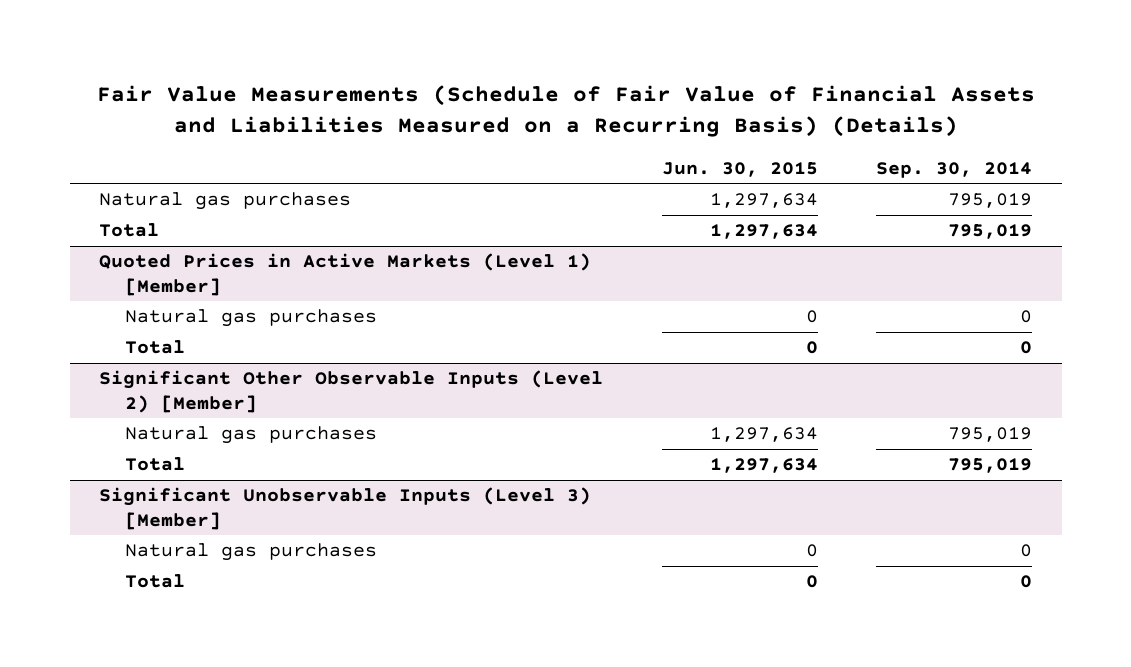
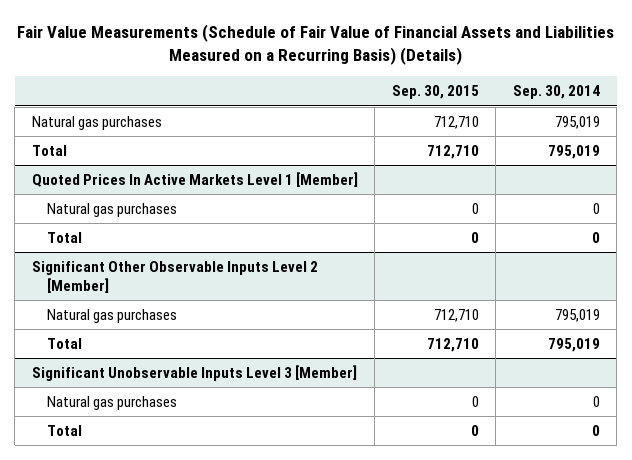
[661,161,818,177] Jun. 30, 2015 -> none
none -> [391,85,479,100] Sep. 30, 2015
[99,253,592,296] Quoted Prices in Active Markets (Level 1) [Member] -> [31,171,358,187] Quoted Prices In Active Markets Level 1 [Member]
[99,370,604,413] Significant Other Observable Inputs (Level 2) [Member] -> [31,260,318,294] Significant Other Observable Inputs Level 2 [Member]
[99,487,592,530] Significant Unobservable Inputs (Level 3) [Member] -> [31,364,357,381] Significant Unobservable Inputs Level 3 [Member]

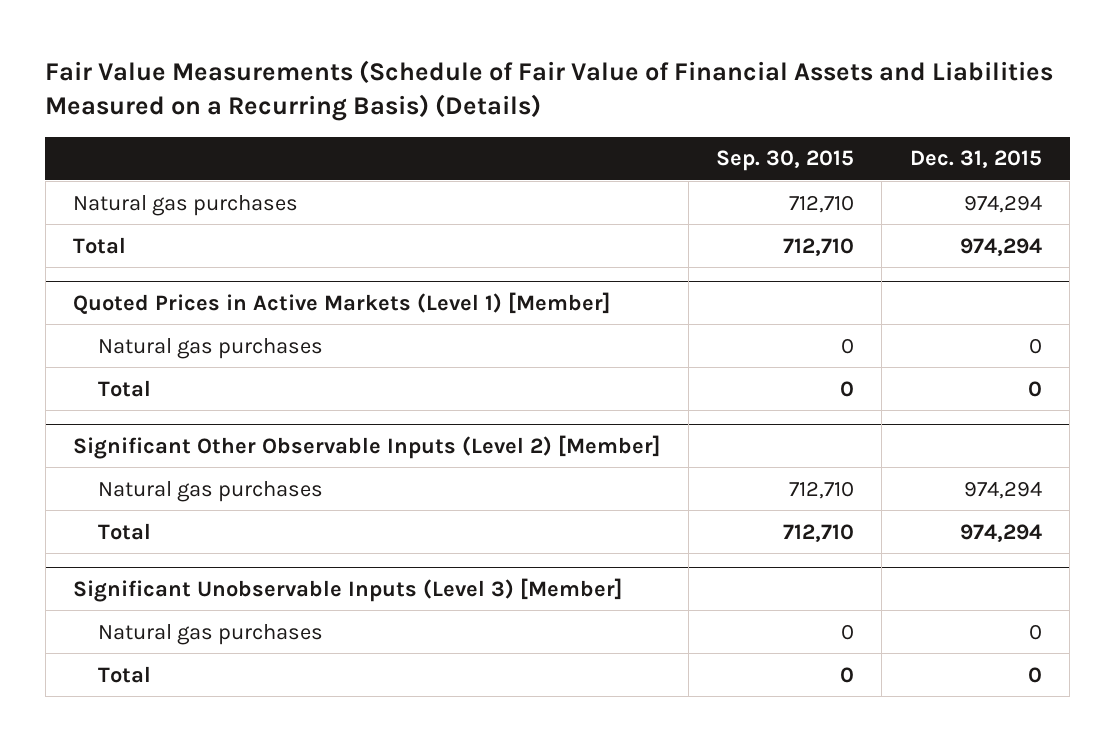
[512,85,600,100] Sep. 30, 2014 -> none
none -> [909,150,1042,169] Dec. 31, 2015
[31,171,358,187] Quoted Prices In Active Markets Level 1 [Member] -> [73,291,611,314] Quoted Prices in Active Markets (Level 1) [Member]
[31,260,318,294] Significant Other Observable Inputs Level 2 [Member] -> [73,434,661,459] Significant Other Observable Inputs (Level 2) [Member]
[31,364,357,381] Significant Unobservable Inputs Level 3 [Member] -> [73,577,623,602] Significant Unobservable Inputs (Level 3) [Member]

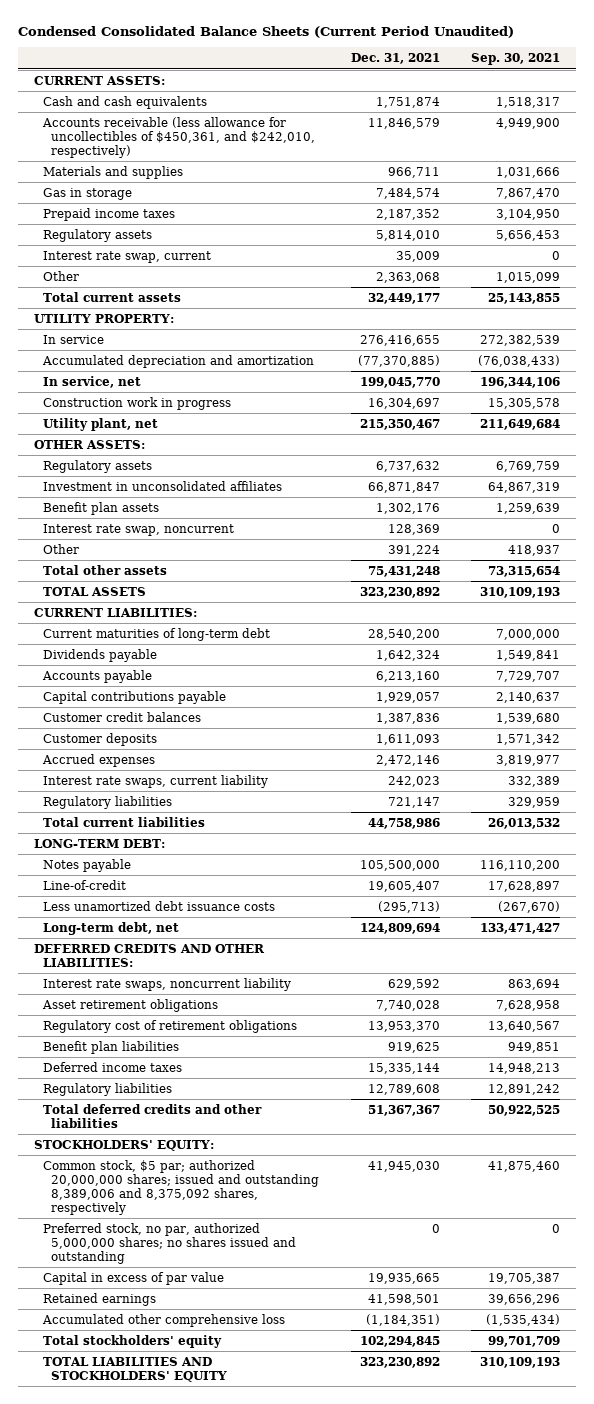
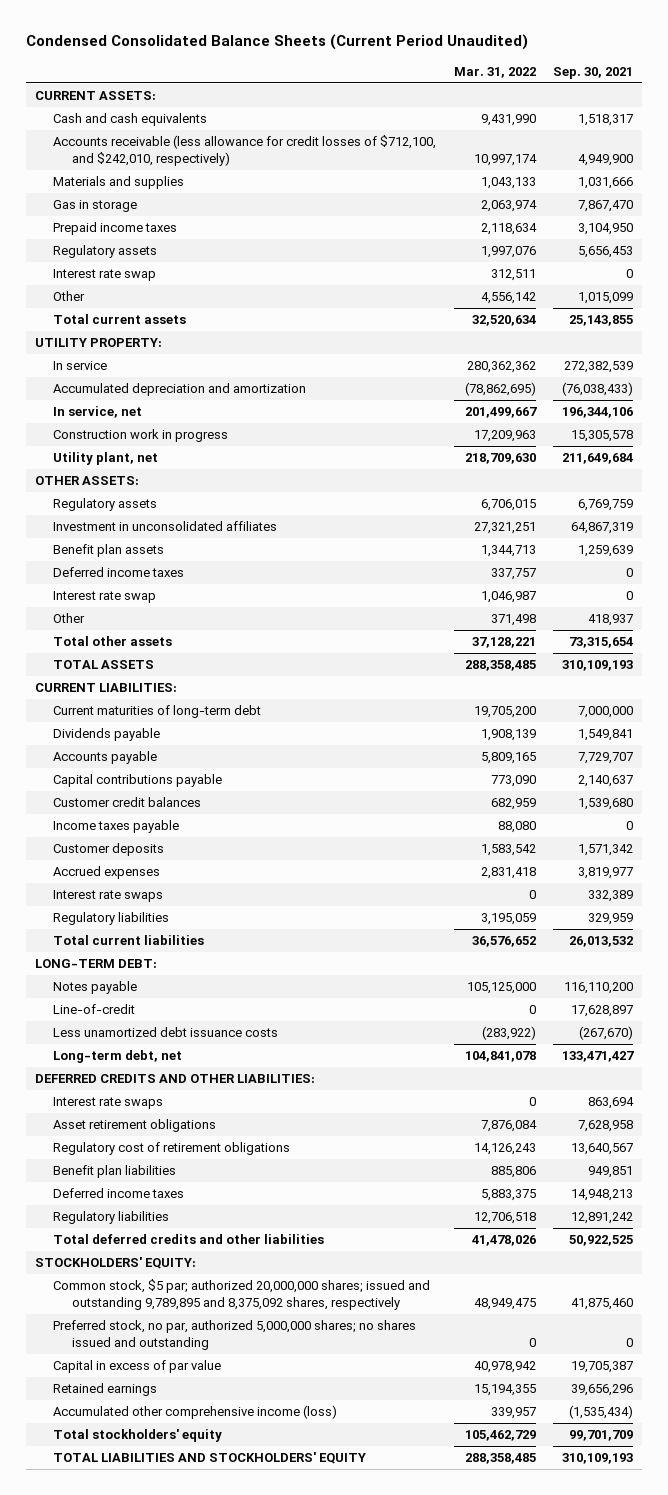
[350,53,440,65] Dec. 31, 2021 -> none
none -> [453,66,536,78] Mar. 31, 2022
[41,116,316,158] Accounts receivable (less allowance for uncollectibles of $450,361, and $242,010, respectively) -> [53,135,437,167] Accounts receivable (less allowance for credit losses of $712,100, and $242,010, respectively)
[42,250,211,263] Interest rate swap, current -> [53,269,157,282] Interest rate swap
none -> [53,567,185,578] Deferred income taxes
[42,523,234,536] Interest rate swap, noncurrent -> [53,591,157,604] Interest rate swap
none -> [53,820,180,834] Income taxes payable
[42,774,268,788] Interest rate swaps, current liability -> [53,890,164,903] Interest rate swaps
[42,977,291,991] Interest rate swaps, noncurrent liability -> [53,1097,164,1110] Interest rate swaps
[42,1159,320,1215] Common stock, $5 par; authorized 20,000,000 shares; issued and outstanding 8,389,006 and 8,375,092 shares, respectively -> [53,1279,431,1311] Common stock, $5 par; authorized 20,000,000 shares; issued and outstanding 9,789,895 and 8,375,092 shares, respectively
[41,1313,285,1327] Accumulated other comprehensive loss -> [53,1405,338,1420] Accumulated other comprehensive income (loss)

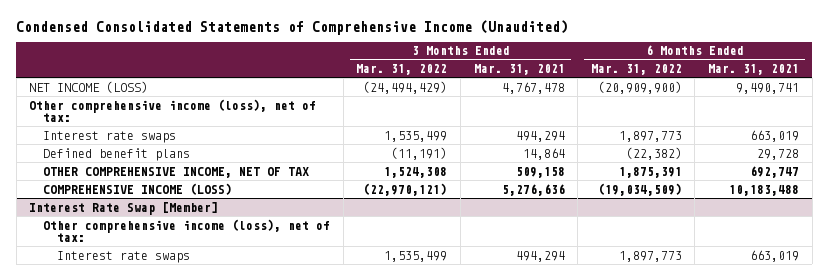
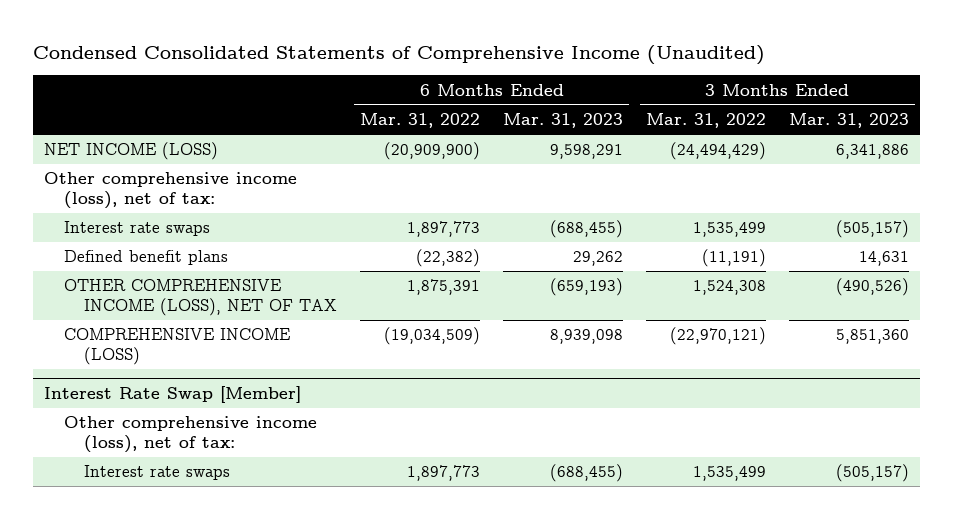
[473,64,565,76] Mar. 31, 2021 -> none
[707,64,799,76] Mar. 31, 2021 -> none
none -> [503,113,624,129] Mar. 31, 2023
none -> [788,113,909,129] Mar. 31, 2023
[43,166,310,178] OTHER COMPREHENSIVE INCOME, NET OF TAX -> [64,279,338,316] OTHER COMPREHENSIVE INCOME (LOSS), NET OF TAX

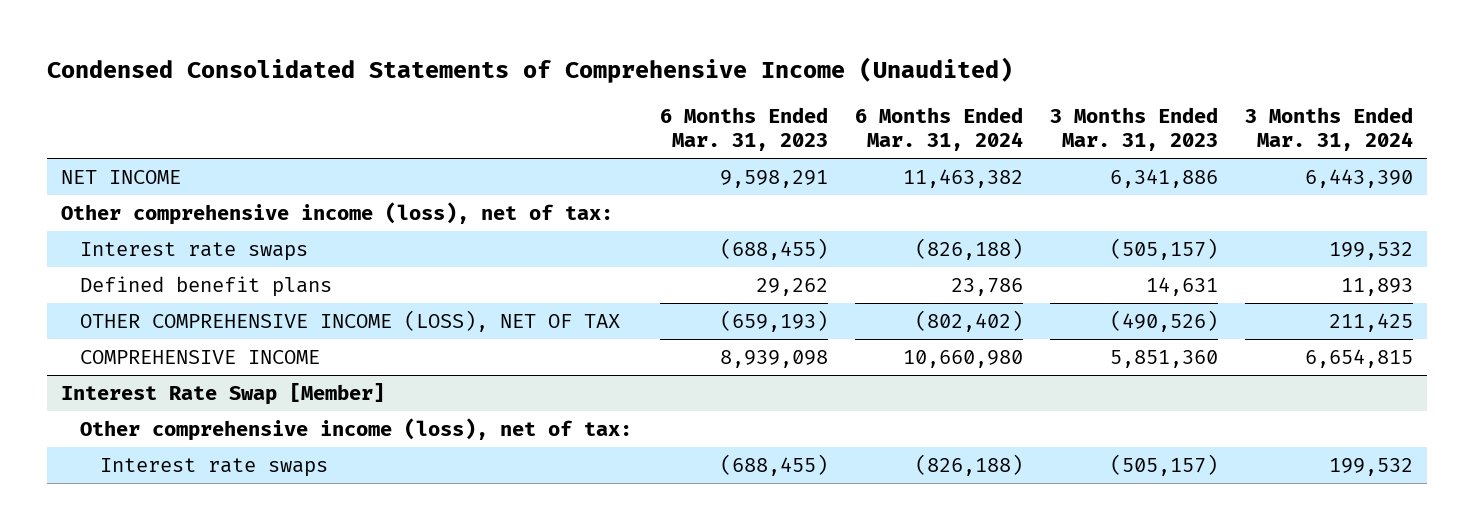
[360,113,481,129] Mar. 31, 2022 -> none
[645,113,766,129] Mar. 31, 2022 -> none
none -> [854,107,1023,152] 6 Months Ended Mar. 31, 2024
none -> [1245,107,1414,152] 3 Months Ended Mar. 31, 2024
[44,142,219,161] NET INCOME (LOSS) -> [60,170,181,185] NET INCOME
[64,328,291,365] COMPREHENSIVE INCOME (LOSS) -> [80,350,321,365] COMPREHENSIVE INCOME

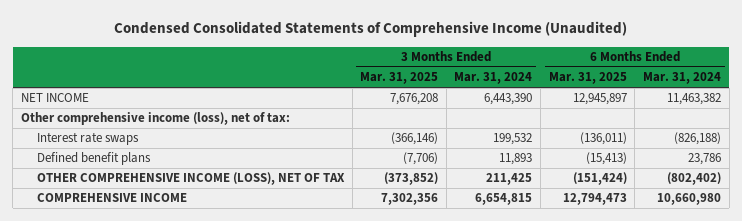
[659,107,828,152] 6 Months Ended Mar. 31, 2023 -> none
[1050,107,1219,152] 3 Months Ended Mar. 31, 2023 -> none
none -> [360,72,439,85] Mar. 31, 2025
none -> [548,72,627,85] Mar. 31, 2025
[60,383,385,406] Interest Rate Swap [Member] -> none
[80,418,633,442] Other comprehensive income (loss), net of tax: -> none
[99,458,328,478] Interest rate swaps -> none

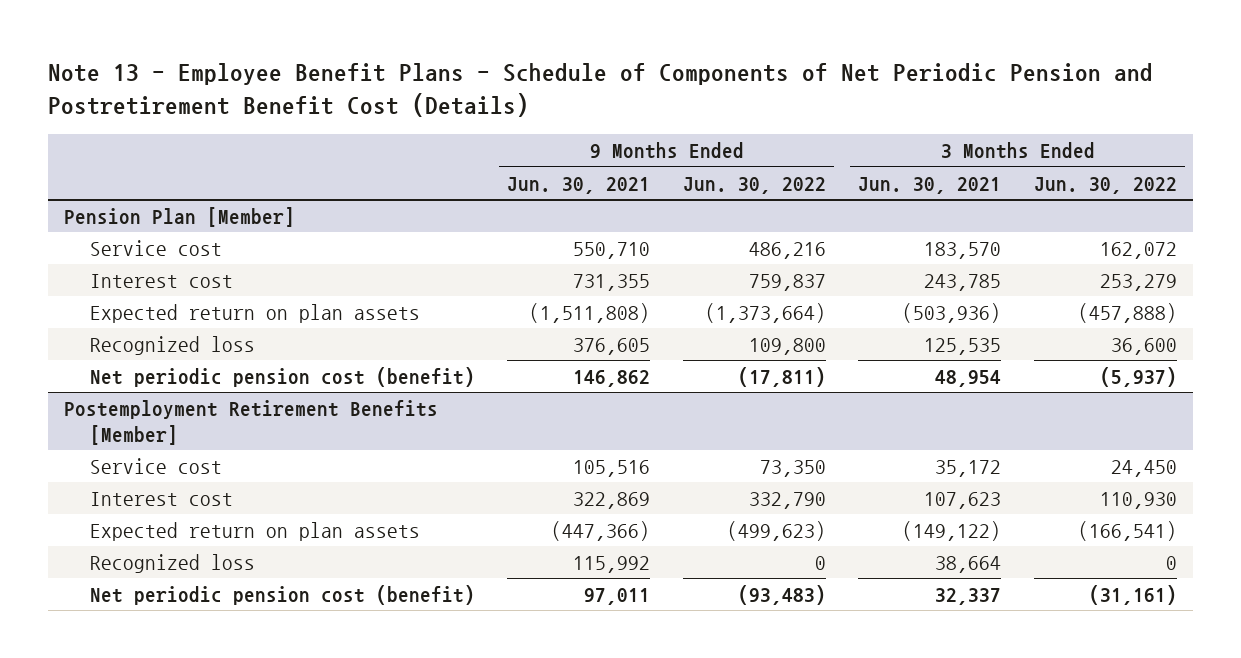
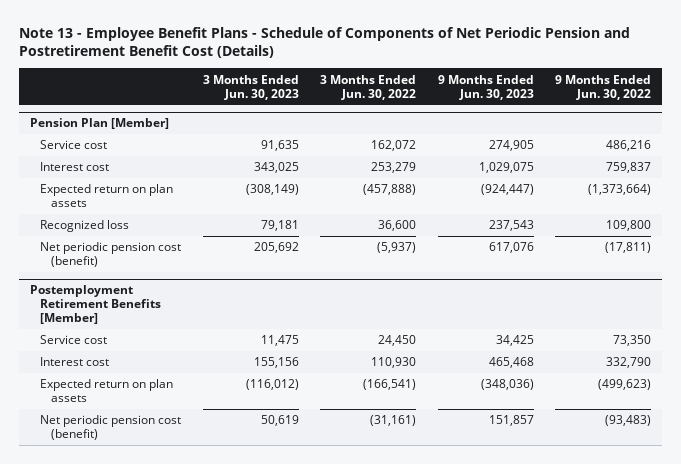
[507,176,651,194] Jun. 30, 2021 -> none
[858,176,1002,194] Jun. 30, 2021 -> none
none -> [202,74,299,100] 3 Months Ended Jun. 30, 2023
none -> [437,74,534,100] 9 Months Ended Jun. 30, 2023
[89,553,255,573] Recognized loss -> none

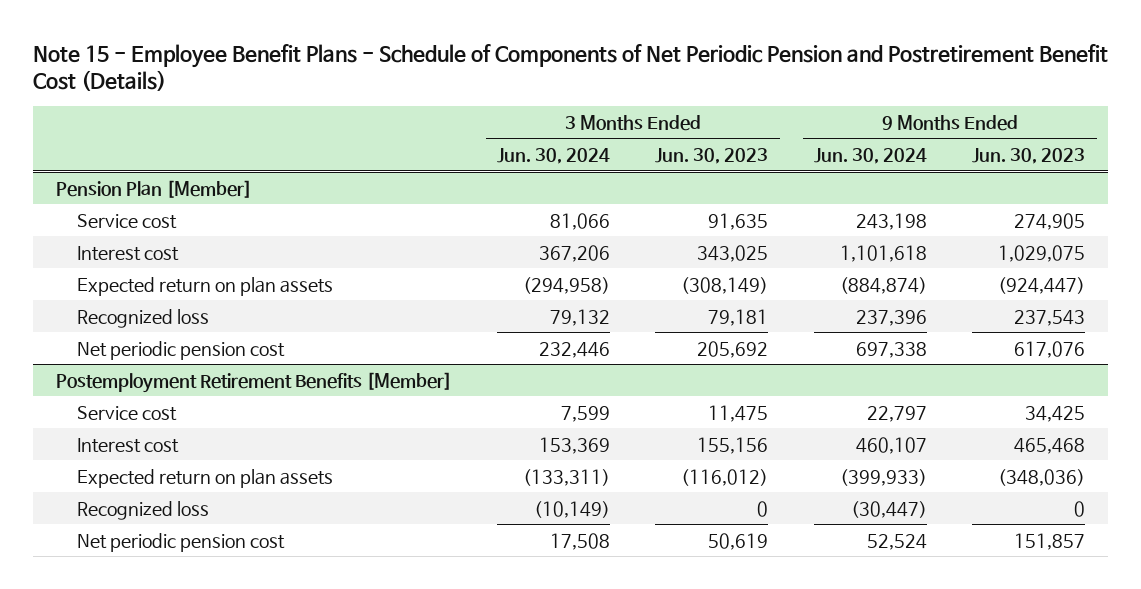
[19,26,631,59] Note 13 - Employee Benefit Plans - Schedule of Components of Net Periodic Pension and Postretirement Benefit Cost (Details) -> [32,43,1108,92] Note 15 - Employee Benefit Plans - Schedule of Components of Net Periodic Pension and Postretirement Benefit Cost (Details)
[320,74,417,100] 3 Months Ended Jun. 30, 2022 -> none
[555,74,652,100] 9 Months Ended Jun. 30, 2022 -> none
none -> [497,147,611,164] Jun. 30, 2024
none -> [813,147,927,164] Jun. 30, 2024
[40,242,182,268] Net periodic pension cost (benefit) -> [76,340,285,360] Net periodic pension cost
none -> [76,500,209,520] Recognized loss
[40,415,182,441] Net periodic pension cost (benefit) -> [76,532,285,552] Net periodic pension cost

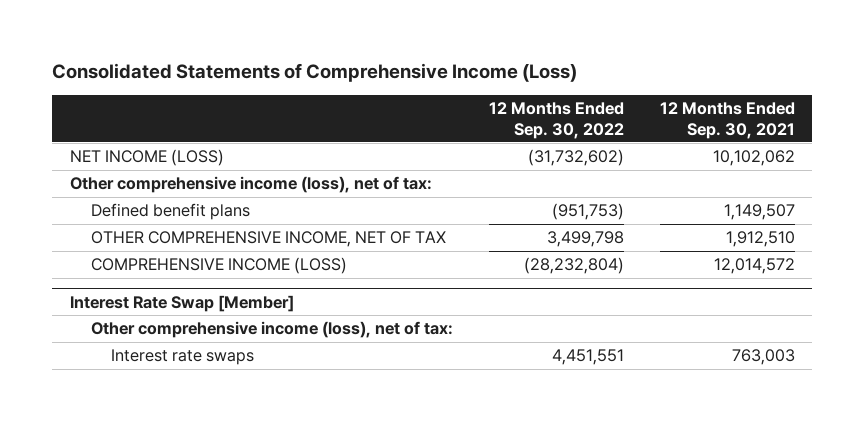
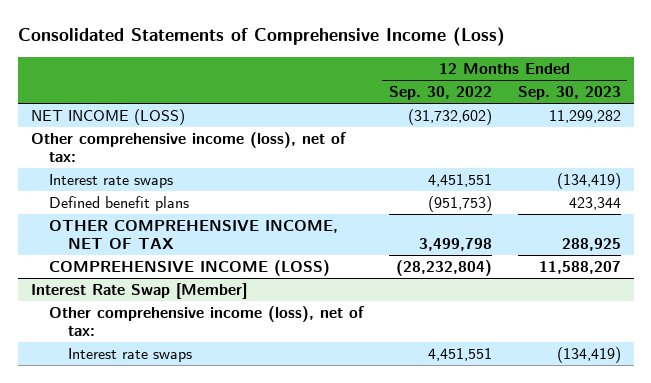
[659,101,795,139] 12 Months Ended Sep. 30, 2021 -> none
none -> [517,86,621,101] Sep. 30, 2023
none -> [49,174,174,189] Interest rate swaps

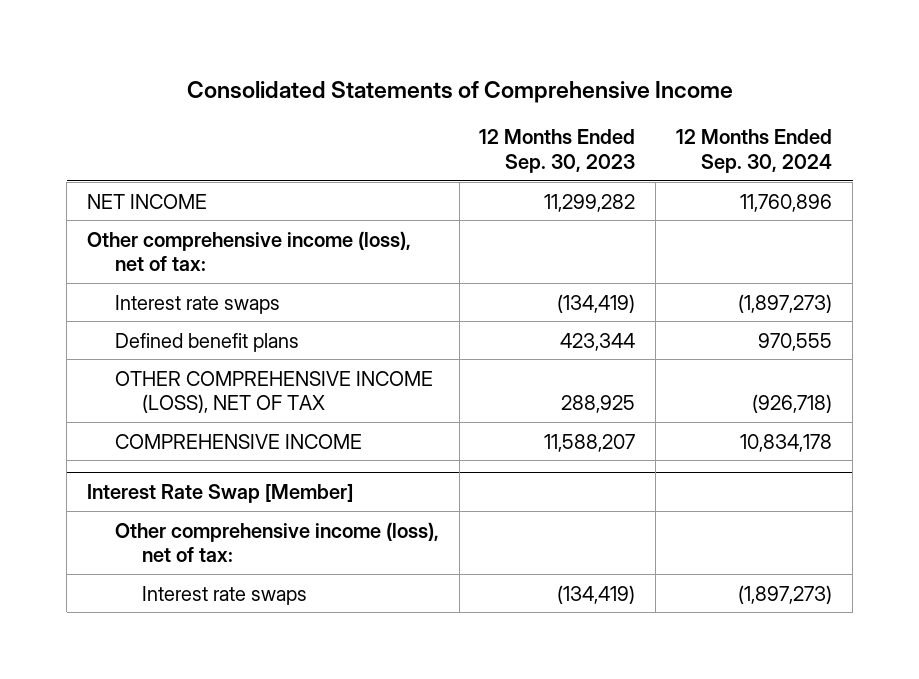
[17,27,505,47] Consolidated Statements of Comprehensive Income (Loss) -> [186,80,733,103] Consolidated Statements of Comprehensive Income
[388,86,492,101] Sep. 30, 2022 -> none
none -> [676,129,833,173] 12 Months Ended Sep. 30, 2024
[30,109,185,126] NET INCOME (LOSS) -> [87,193,208,209] NET INCOME
[49,220,339,250] OTHER COMPREHENSIVE INCOME, NET OF TAX -> [114,370,433,413] OTHER COMPREHENSIVE INCOME (LOSS), NET OF TAX
[49,260,331,277] COMPREHENSIVE INCOME (LOSS) -> [114,433,362,449] COMPREHENSIVE INCOME

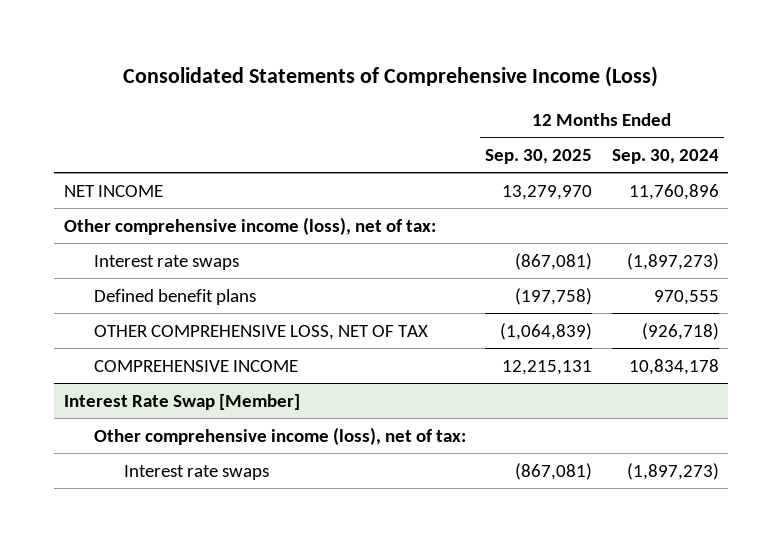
[186,80,733,103] Consolidated Statements of Comprehensive Income -> [123,66,659,88] Consolidated Statements of Comprehensive Income (Loss)
[479,129,636,173] 12 Months Ended Sep. 30, 2023 -> none
none -> [485,148,593,164] Sep. 30, 2025
[114,370,433,413] OTHER COMPREHENSIVE INCOME (LOSS), NET OF TAX -> [93,324,428,340] OTHER COMPREHENSIVE LOSS, NET OF TAX

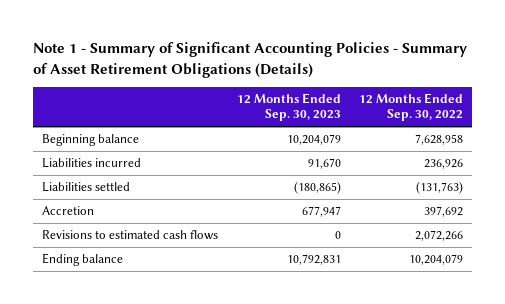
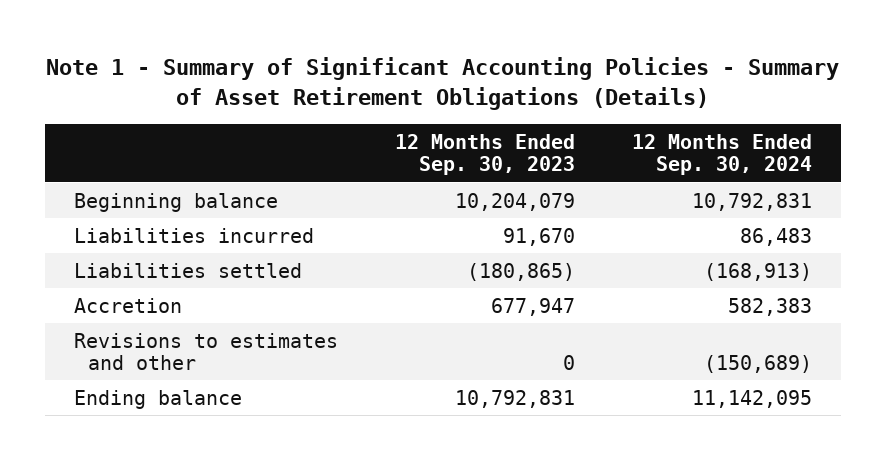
[358,93,463,122] 12 Months Ended Sep. 30, 2022 -> none
none -> [632,134,813,176] 12 Months Ended Sep. 30, 2024
[42,230,219,241] Revisions to estimated cash flows -> [73,332,338,370] Revisions to estimates and other

